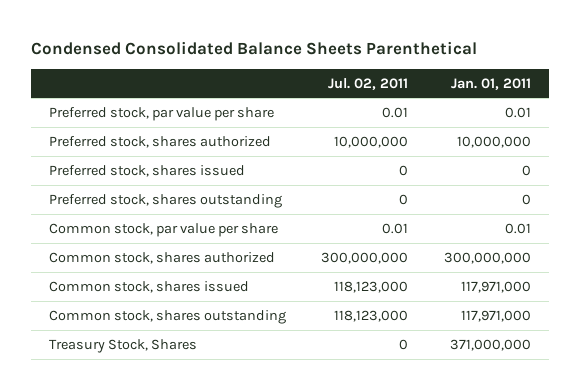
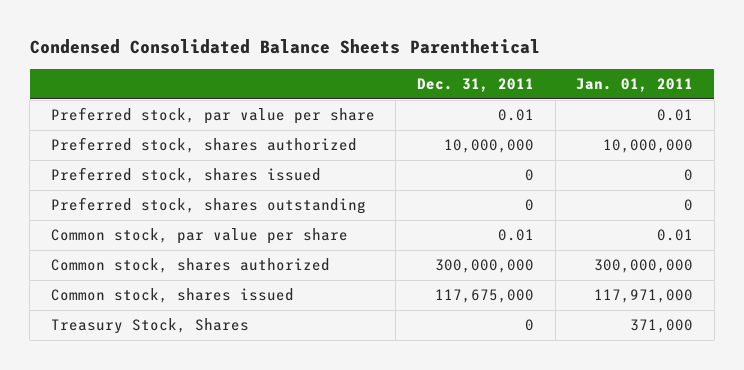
[328,77,409,90] Jul. 02, 2011 -> none
none -> [416,77,534,92] Dec. 31, 2011
[48,310,286,325] Common stock, shares outstanding -> none
[450,339,532,352] 371,000,000 -> [630,319,694,334] 371,000

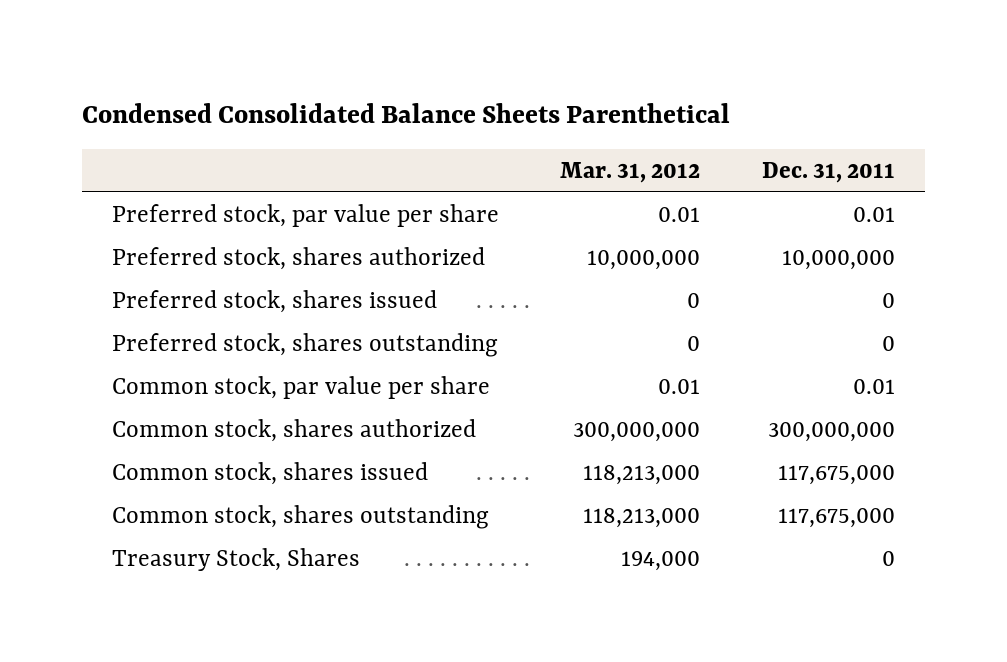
[576,77,694,92] Jan. 01, 2011 -> none
none -> [560,161,701,183] Mar. 31, 2012
none -> [112,504,490,529] Common stock, shares outstanding

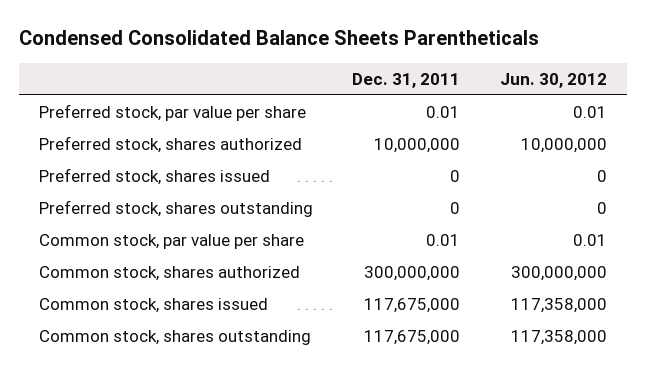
[81,102,730,123] Condensed Consolidated Balance Sheets Parenthetical -> [18,30,539,46] Condensed Consolidated Balance Sheets Parentheticals
[560,161,701,183] Mar. 31, 2012 -> none
none -> [500,72,608,88] Jun. 30, 2012
[112,547,361,571] Treasury Stock, Shares -> none

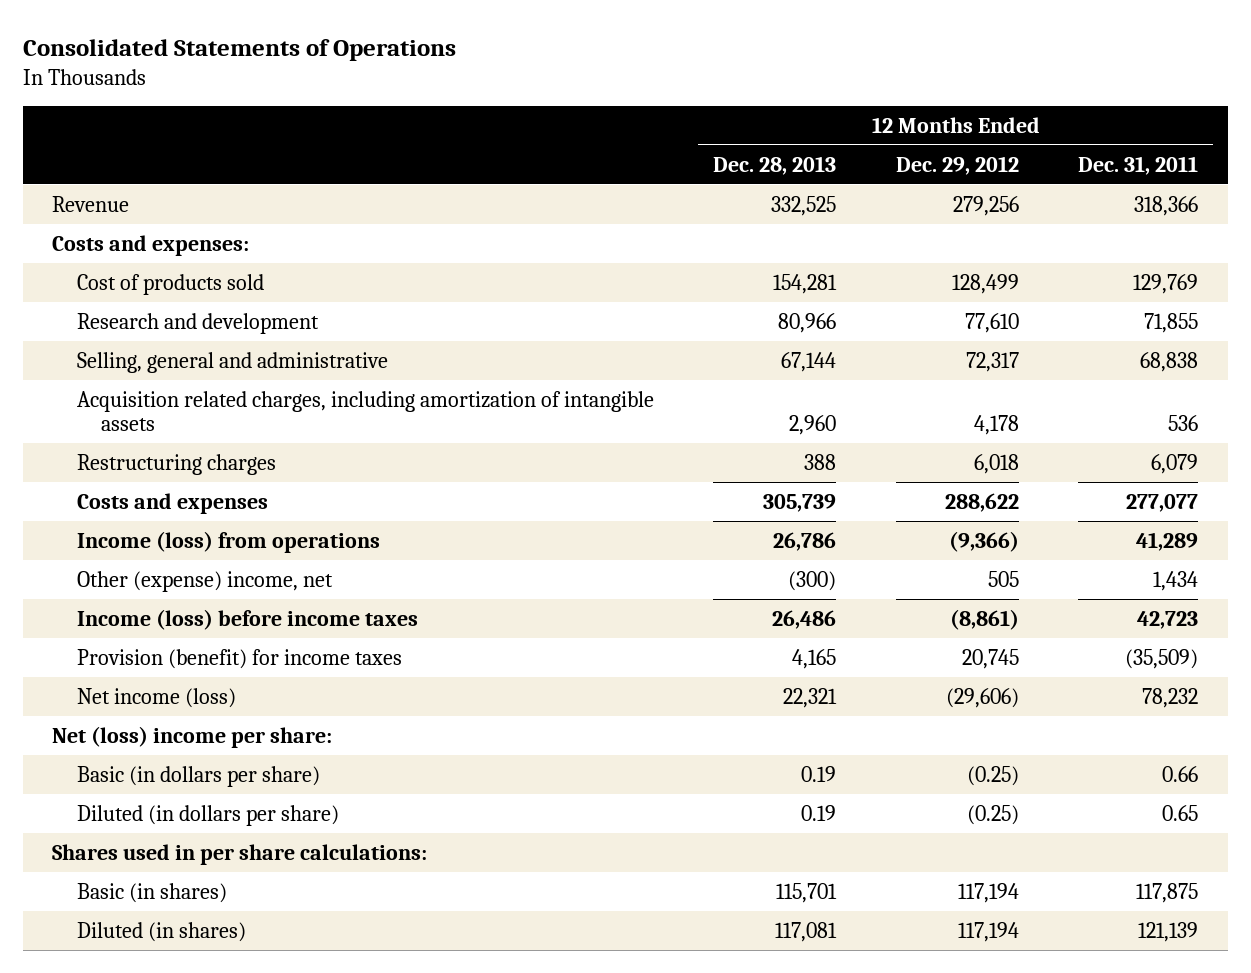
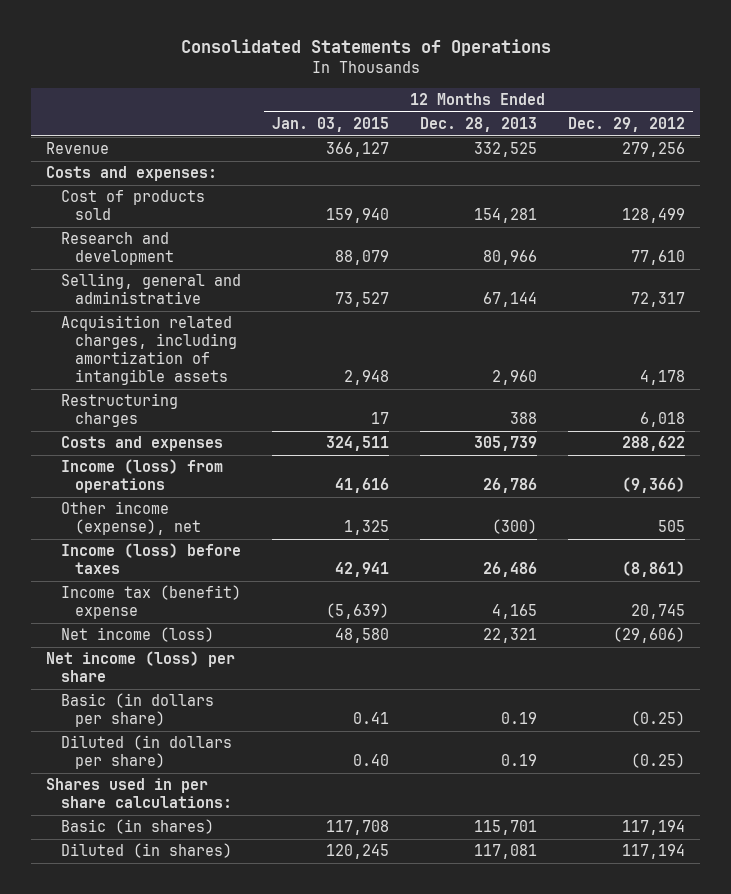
[1078,155,1199,175] Dec. 31, 2011 -> none
none -> [271,117,389,133] Jan. 03, 2015
[76,570,333,592] Other (expense) income, net -> [60,501,202,536] Other income (expense), net
[76,608,418,630] Income (loss) before income taxes -> [60,543,241,575] Income (loss) before taxes
[76,648,402,669] Provision (benefit) for income taxes -> [60,585,241,620] Income tax (benefit) expense
[52,725,333,748] Net (loss) income per share: -> [46,651,236,683] Net income (loss) per share

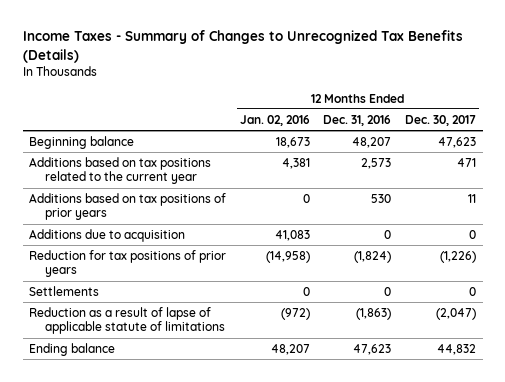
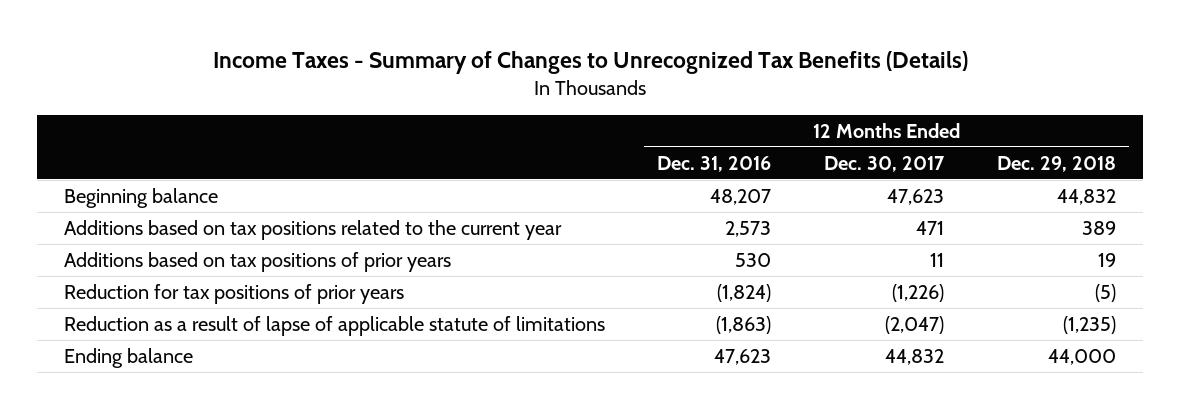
[239,114,310,126] Jan. 02, 2016 -> none
none -> [997,155,1117,172] Dec. 29, 2018
[29,228,186,242] Additions due to acquisition -> none
[29,285,100,296] Settlements -> none

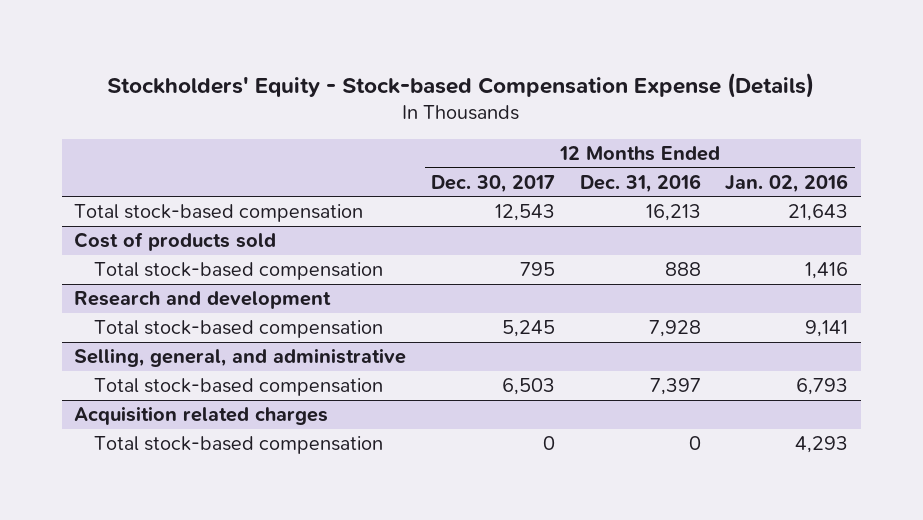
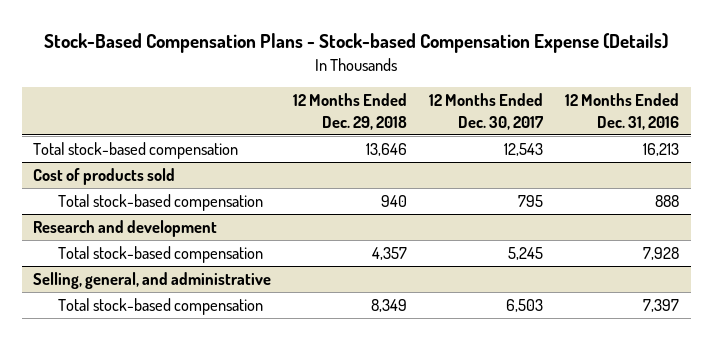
[107,72,815,98] Stockholders' Equity - Stock-based Compensation Expense (Details) -> [44,33,669,54] Stock-Based Compensation Plans - Stock-based Compensation Expense (Details)
[725,173,849,193] Jan. 02, 2016 -> none
none -> [293,93,408,130] 12 Months Ended Dec. 29, 2018
[74,406,329,426] Acquisition related charges -> none
[94,436,384,455] Total stock-based compensation -> none

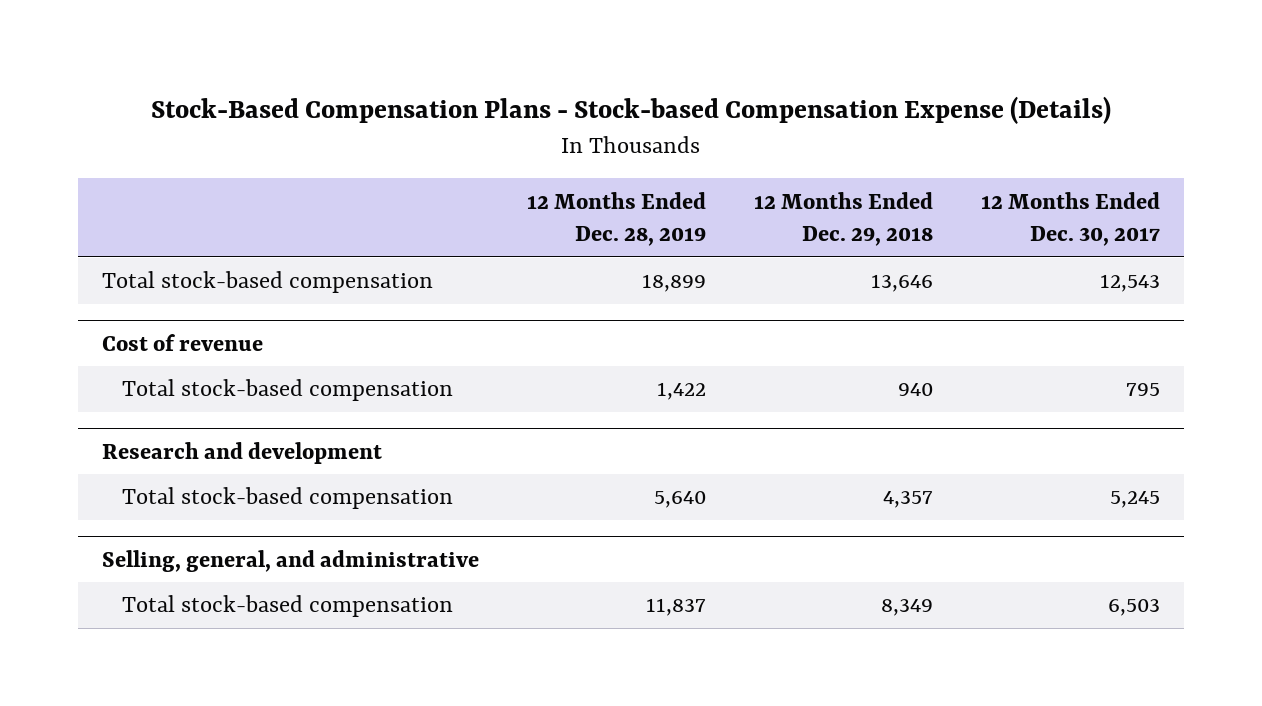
[565,93,680,130] 12 Months Ended Dec. 31, 2016 -> none
none -> [526,191,706,247] 12 Months Ended Dec. 28, 2019
[33,168,176,186] Cost of products sold -> [102,333,264,351] Cost of revenue

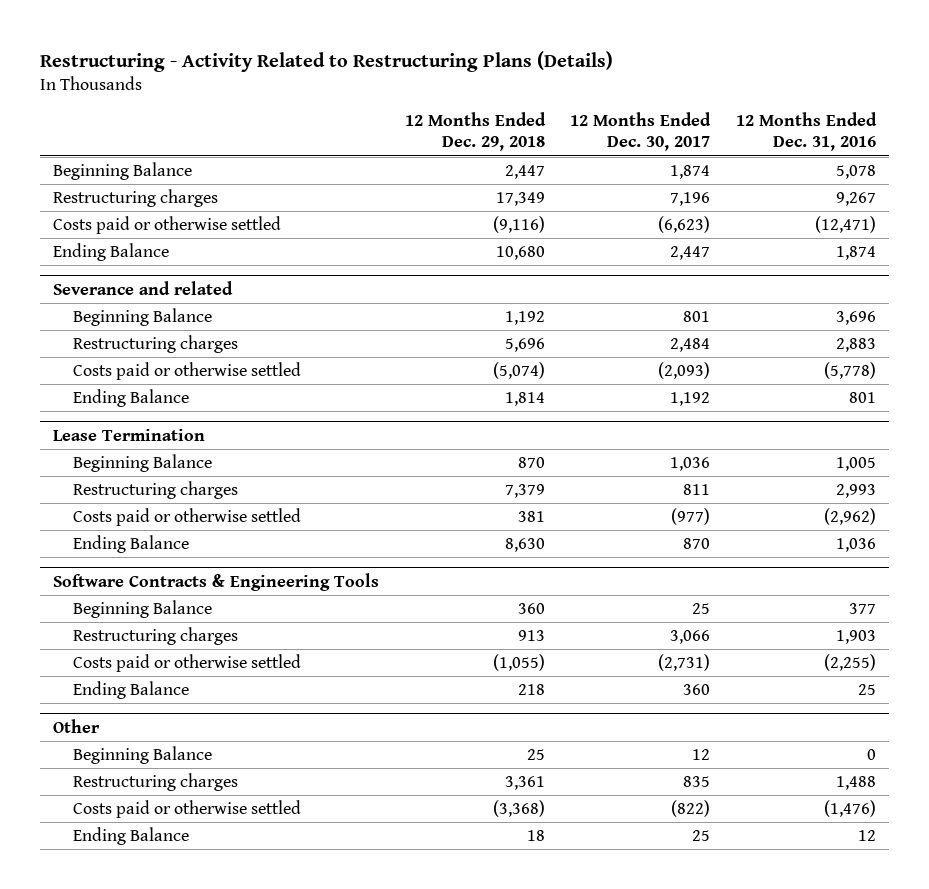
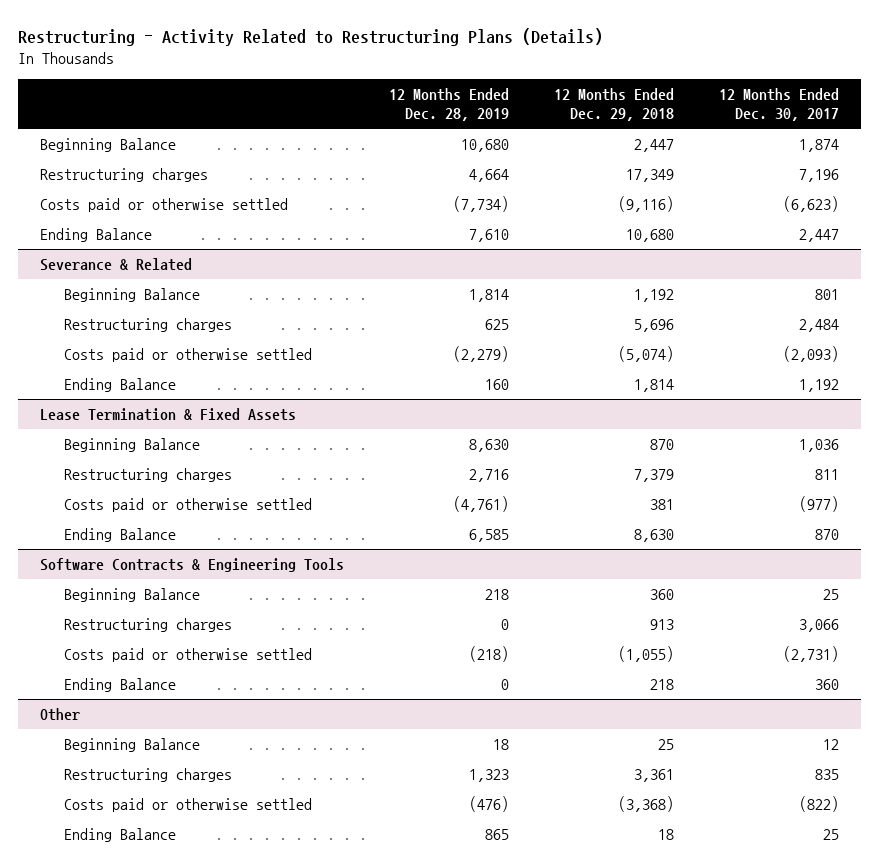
[736,112,878,152] 12 Months Ended Dec. 31, 2016 -> none
none -> [388,87,509,121] 12 Months Ended Dec. 28, 2019
[52,280,233,295] Severance and related -> [40,258,193,272] Severance & Related
[52,428,205,441] Lease Termination -> [40,408,297,422] Lease Termination & Fixed Assets

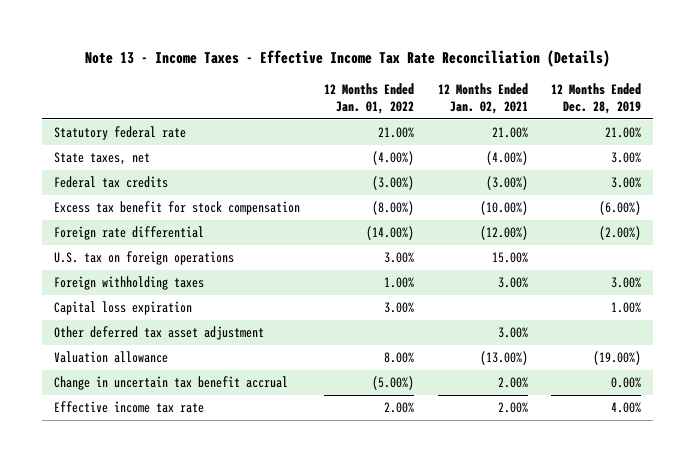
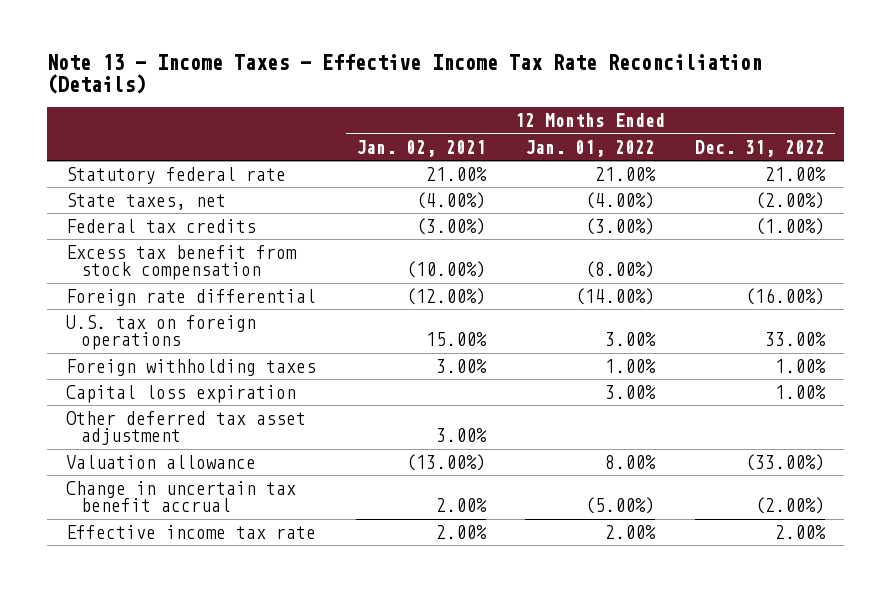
[551,82,642,114] 12 Months Ended Dec. 28, 2019 -> none
none -> [694,139,825,157] Dec. 31, 2022
[54,201,301,216] Excess tax benefit for stock compensation -> [66,245,298,281] Excess tax benefit from stock compensation

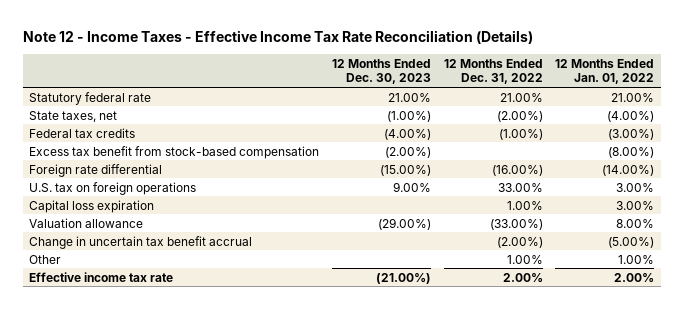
[46,53,762,95] Note 13 - Income Taxes - Effective Income Tax Rate Reconciliation (Details) -> [22,29,533,44] Note 12 - Income Taxes - Effective Income Tax Rate Reconciliation (Details)
[355,139,486,157] Jan. 02, 2021 -> none
none -> [331,58,431,85] 12 Months Ended Dec. 30, 2023
[66,245,298,281] Excess tax benefit from stock compensation -> [29,145,320,159] Excess tax benefit from stock-based compensation
[66,359,317,377] Foreign withholding taxes -> none
[66,411,307,446] Other deferred tax asset adjustment -> none
none -> [29,254,62,264] Other

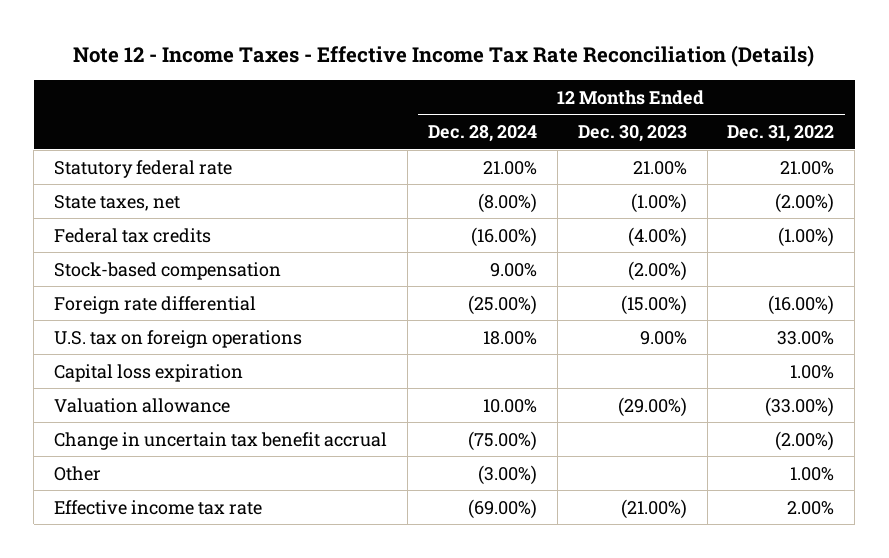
[555,58,655,85] 12 Months Ended Jan. 01, 2022 -> none
none -> [428,125,538,143] Dec. 28, 2024
[29,145,320,159] Excess tax benefit from stock-based compensation -> [54,261,282,280] Stock-based compensation

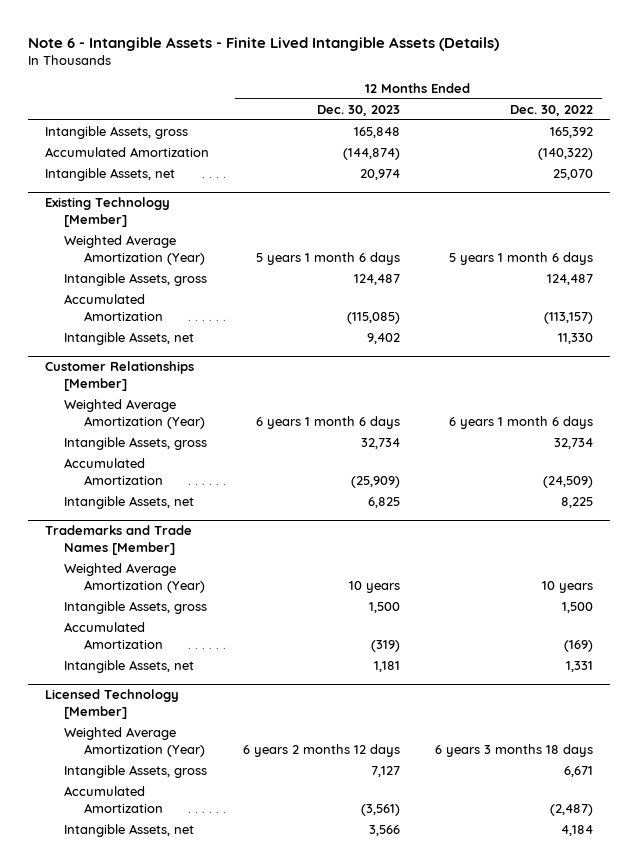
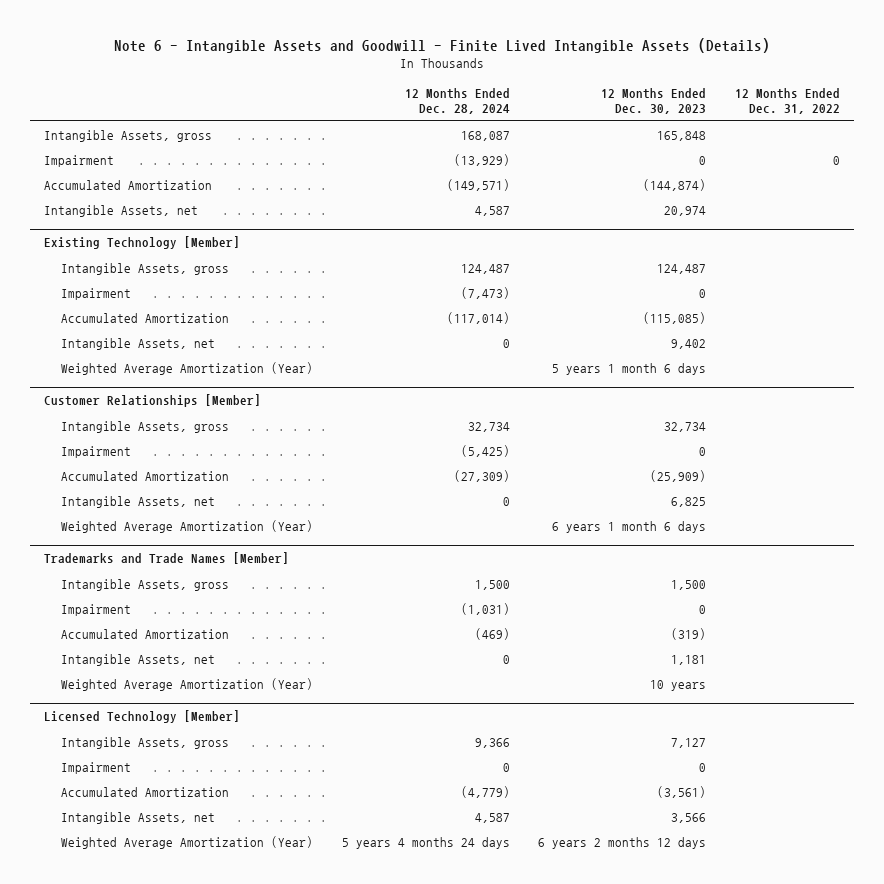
[27,36,499,51] Note 6 - Intangible Assets - Finite Lived Intangible Assets (Details) -> [113,37,770,53] Note 6 - Intangible Assets and Goodwill - Finite Lived Intangible Assets (Details)
[510,105,594,117] Dec. 30, 2022 -> none
none -> [404,88,510,115] 12 Months Ended Dec. 28, 2024
none -> [734,88,840,115] 12 Months Ended Dec. 31, 2022
none -> [44,154,115,167] Impairment
none -> [61,287,132,300] Impairment
[64,235,205,265] Weighted Average Amortization (Year) -> [61,361,314,375] Weighted Average Amortization (Year)
none -> [61,445,132,458] Impairment
[64,399,205,429] Weighted Average Amortization (Year) -> [61,519,314,533] Weighted Average Amortization (Year)
none -> [61,603,132,616] Impairment
[64,563,205,593] Weighted Average Amortization (Year) -> [61,677,314,691] Weighted Average Amortization (Year)
none -> [61,761,132,774] Impairment
[64,727,205,757] Weighted Average Amortization (Year) -> [61,835,314,849] Weighted Average Amortization (Year)

